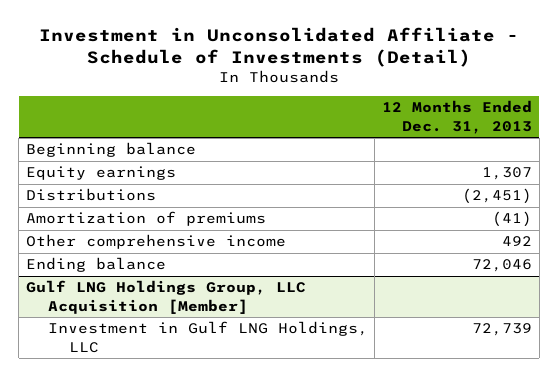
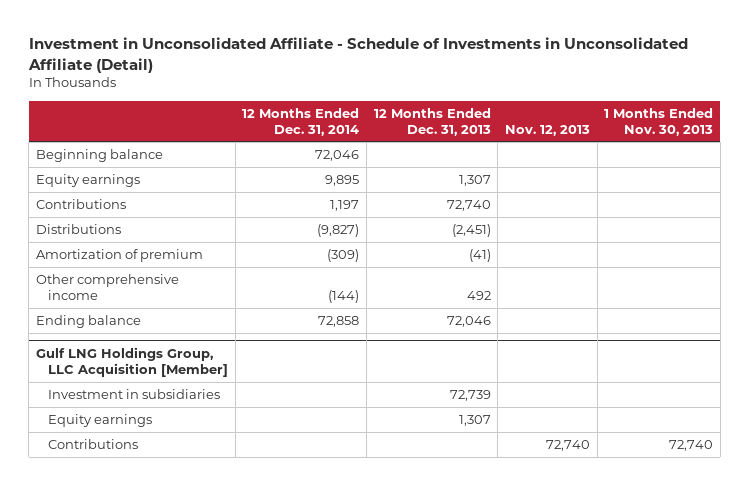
[39,26,520,67] Investment in Unconsolidated Affiliate - Schedule of Investments (Detail) -> [27,37,688,73] Investment in Unconsolidated Affiliate - Schedule of Investments in Unconsolidated Affiliate (Detail)
none -> [242,107,360,136] 12 Months Ended Dec. 31, 2014
none -> [504,124,590,136] Nov. 12, 2013
none -> [604,107,714,136] 1 Months Ended Nov. 30, 2013
none -> [35,199,126,210] Contributions
[26,211,267,227] Amortization of premiums -> [35,249,203,263] Amortization of premium
[47,321,368,353] Investment in Gulf LNG Holdings, LLC -> [48,389,221,400] Investment in subsidiaries
none -> [48,414,153,428] Equity earnings
none -> [48,439,139,450] Contributions

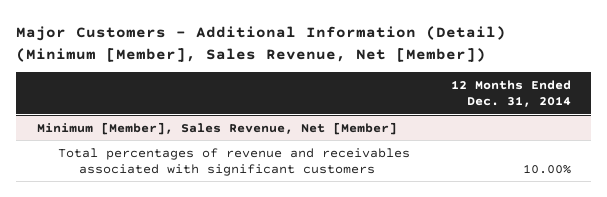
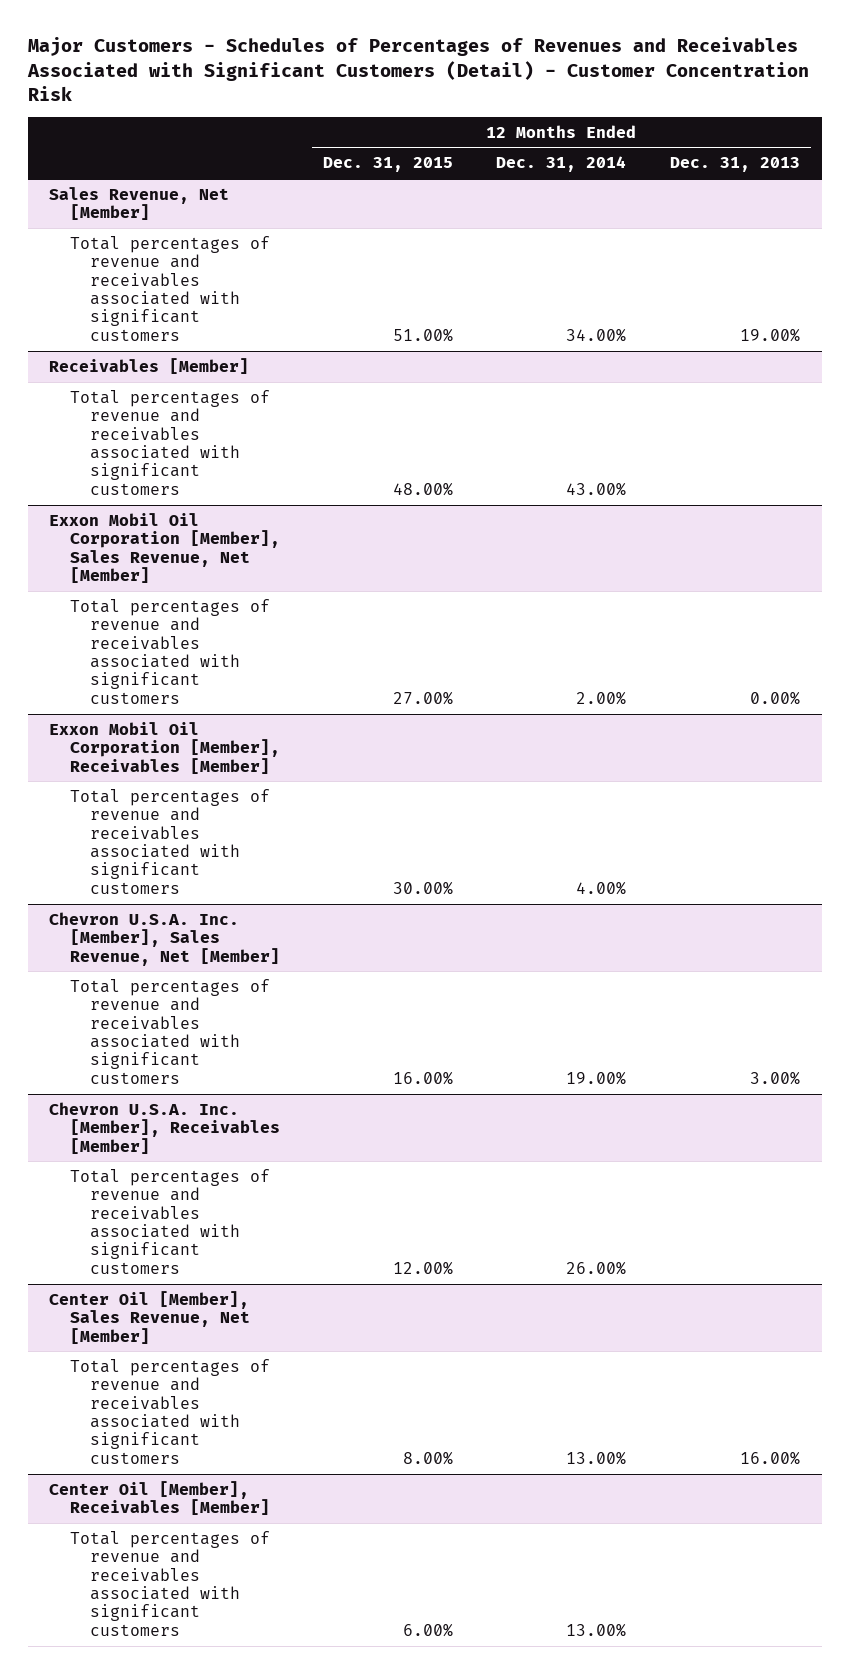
[16,26,507,62] Major Customers - Additional Information (Detail) (Minimum [Member], Sales Revenue, Net [Member]) -> [26,37,809,102] Major Customers - Schedules of Percentages of Revenues and Receivables Associated with Significant Customers (Detail) - Customer Concentration Risk
none -> [323,157,454,173] Dec. 31, 2015
none -> [669,157,800,173] Dec. 31, 2013
[36,121,397,135] Minimum [Member], Sales Revenue, Net [Member] -> [49,186,230,221] Sales Revenue, Net [Member]
[522,163,571,174] 10.00% -> [566,327,627,342] 34.00%
none -> [49,357,250,374] Receivables [Member]
none -> [69,389,270,495] Total percentages of revenue and receivables associated with significant customers
none -> [49,512,280,584] Exxon Mobil Oil Corporation [Member], Sales Revenue, Net [Member]
none -> [69,598,270,704] Total percentages of revenue and receivables associated with significant customers
none -> [49,721,280,774] Exxon Mobil Oil Corporation [Member], Receivables [Member]
none -> [69,788,270,894] Total percentages of revenue and receivables associated with significant customers
none -> [49,911,280,966] Chevron U.S.A. Inc. [Member], Sales Revenue, Net [Member]
none -> [69,978,270,1084] Total percentages of revenue and receivables associated with significant customers
none -> [49,1101,280,1154] Chevron U.S.A. Inc. [Member], Receivables [Member]
none -> [69,1168,270,1274] Total percentages of revenue and receivables associated with significant customers
none -> [49,1290,250,1344] Center Oil [Member], Sales Revenue, Net [Member]
none -> [69,1358,270,1464] Total percentages of revenue and receivables associated with significant customers
none -> [49,1480,270,1516] Center Oil [Member], Receivables [Member]
none -> [69,1530,270,1636] Total percentages of revenue and receivables associated with significant customers

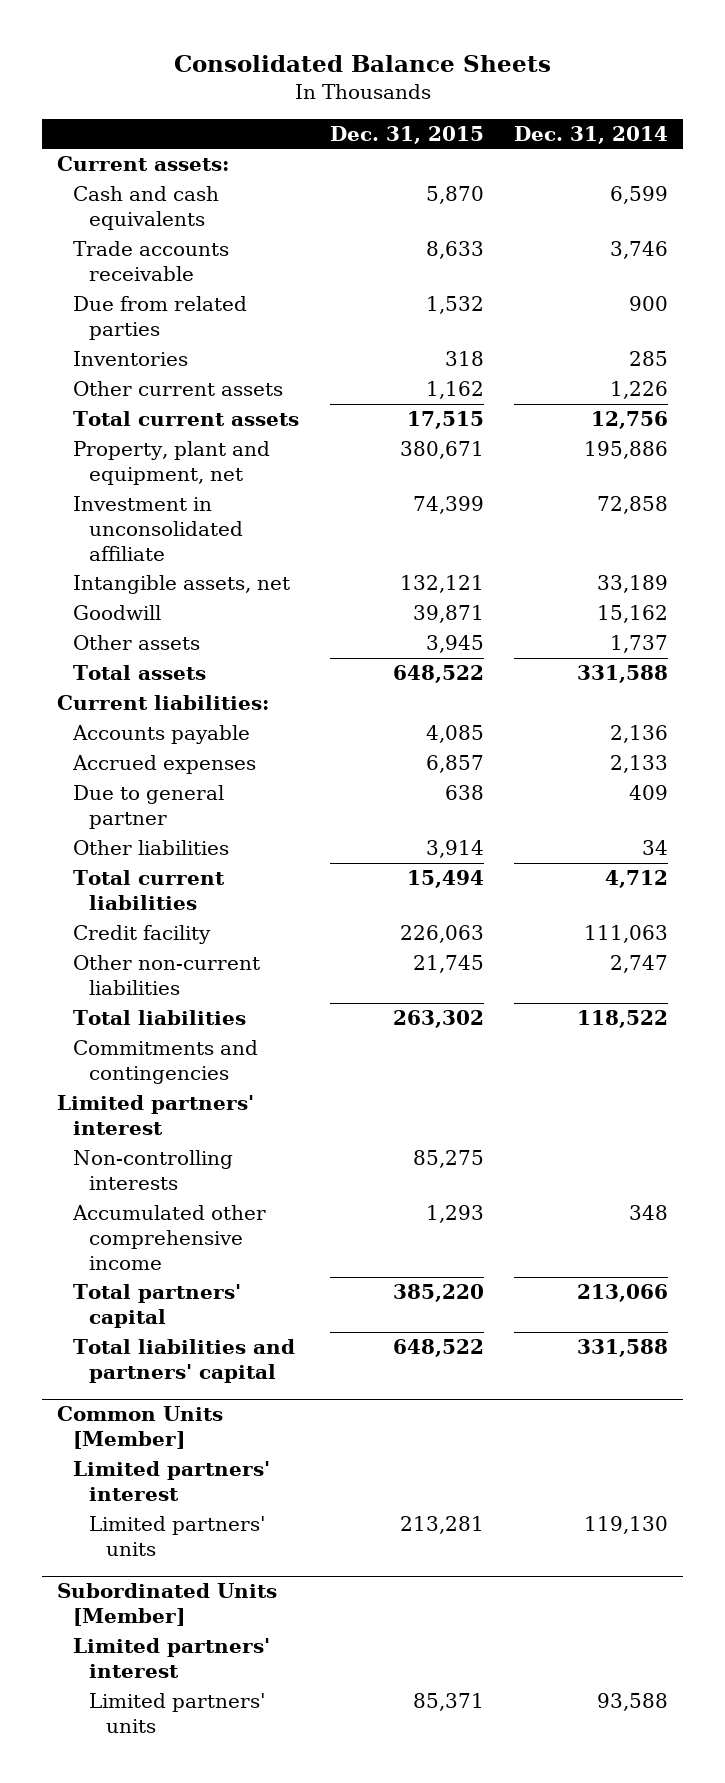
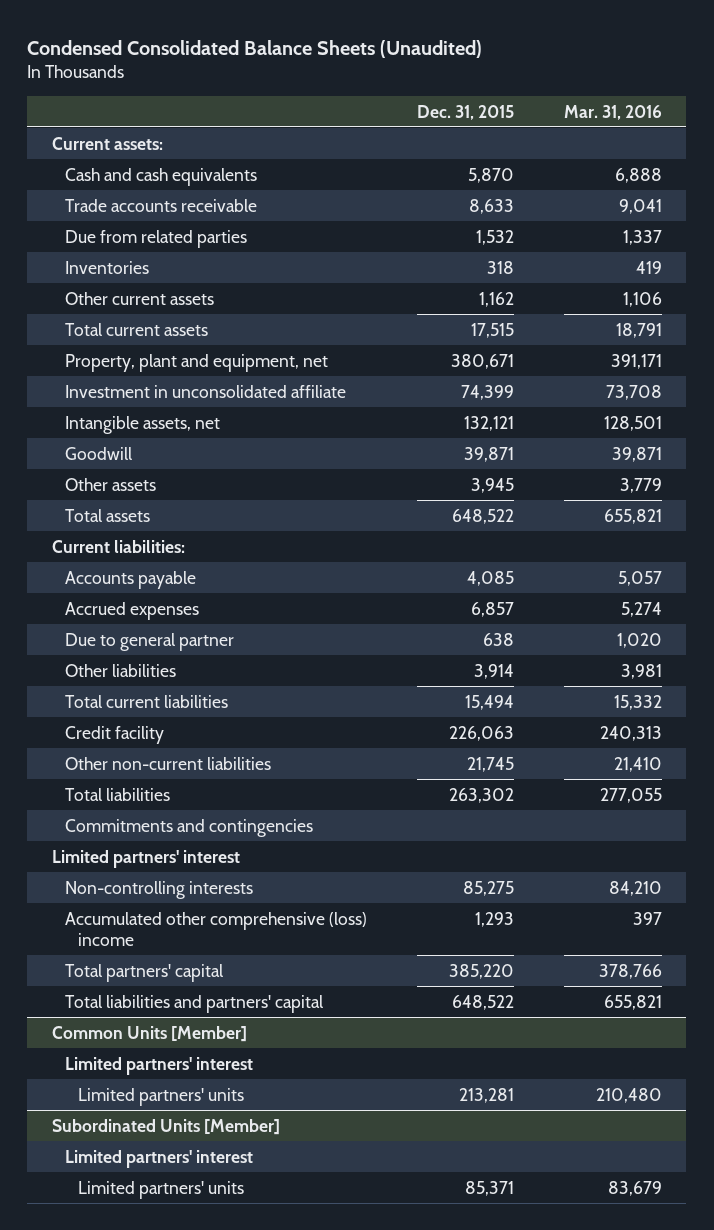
[173,55,551,73] Consolidated Balance Sheets -> [27,39,483,58] Condensed Consolidated Balance Sheets (Unaudited)
[514,125,669,144] Dec. 31, 2014 -> none
none -> [563,104,662,120] Mar. 31, 2016
[72,1205,267,1270] Accumulated other comprehensive income -> [65,911,368,947] Accumulated other comprehensive (loss) income

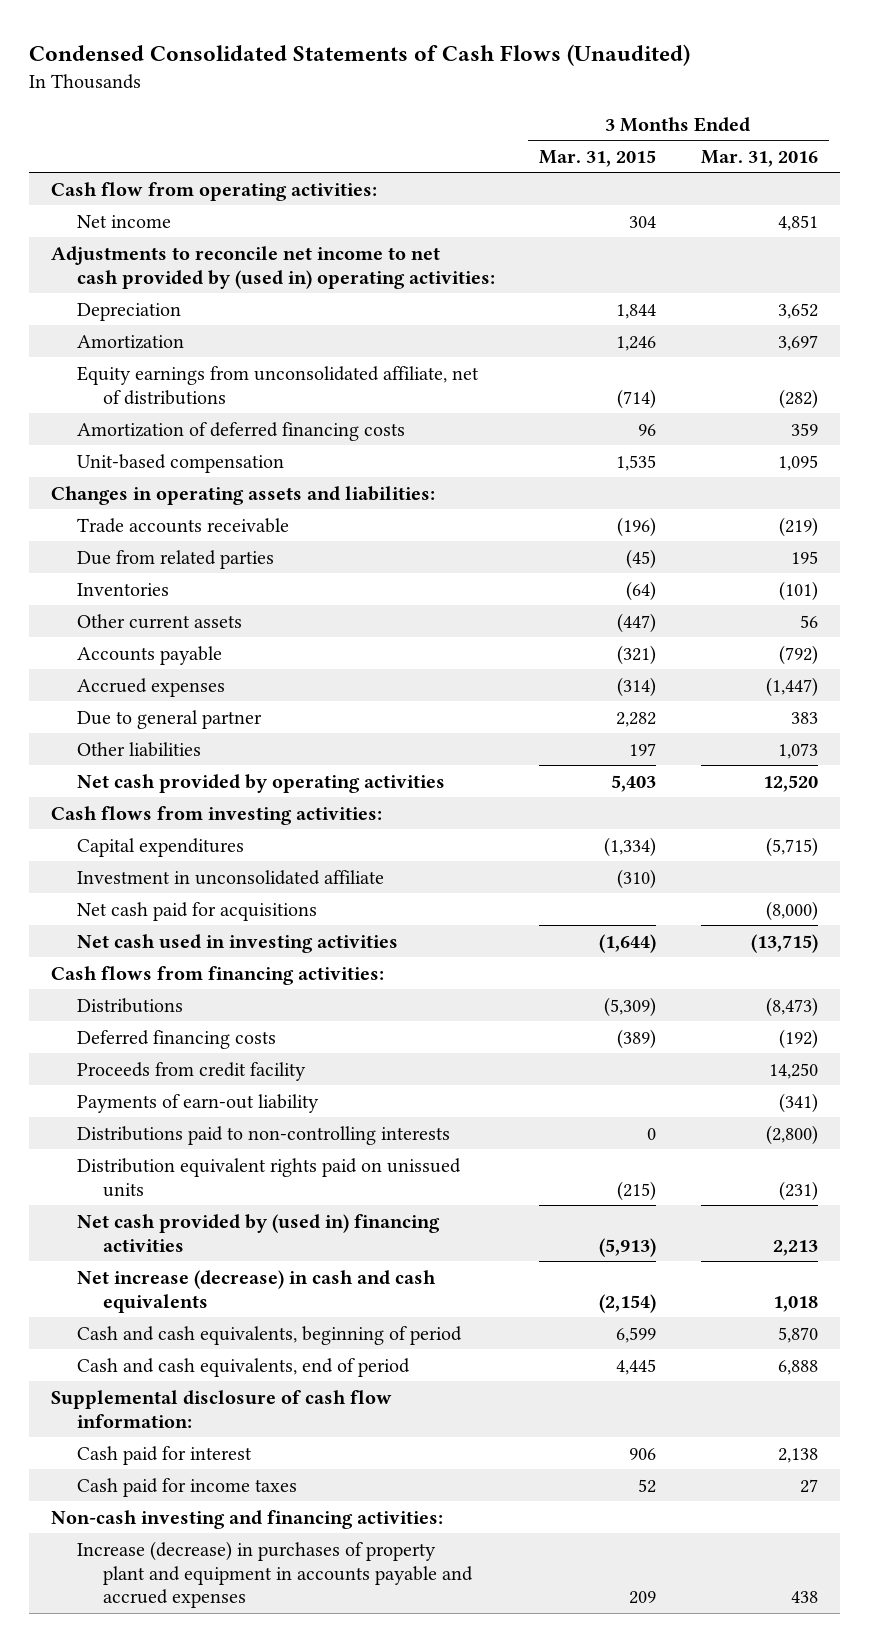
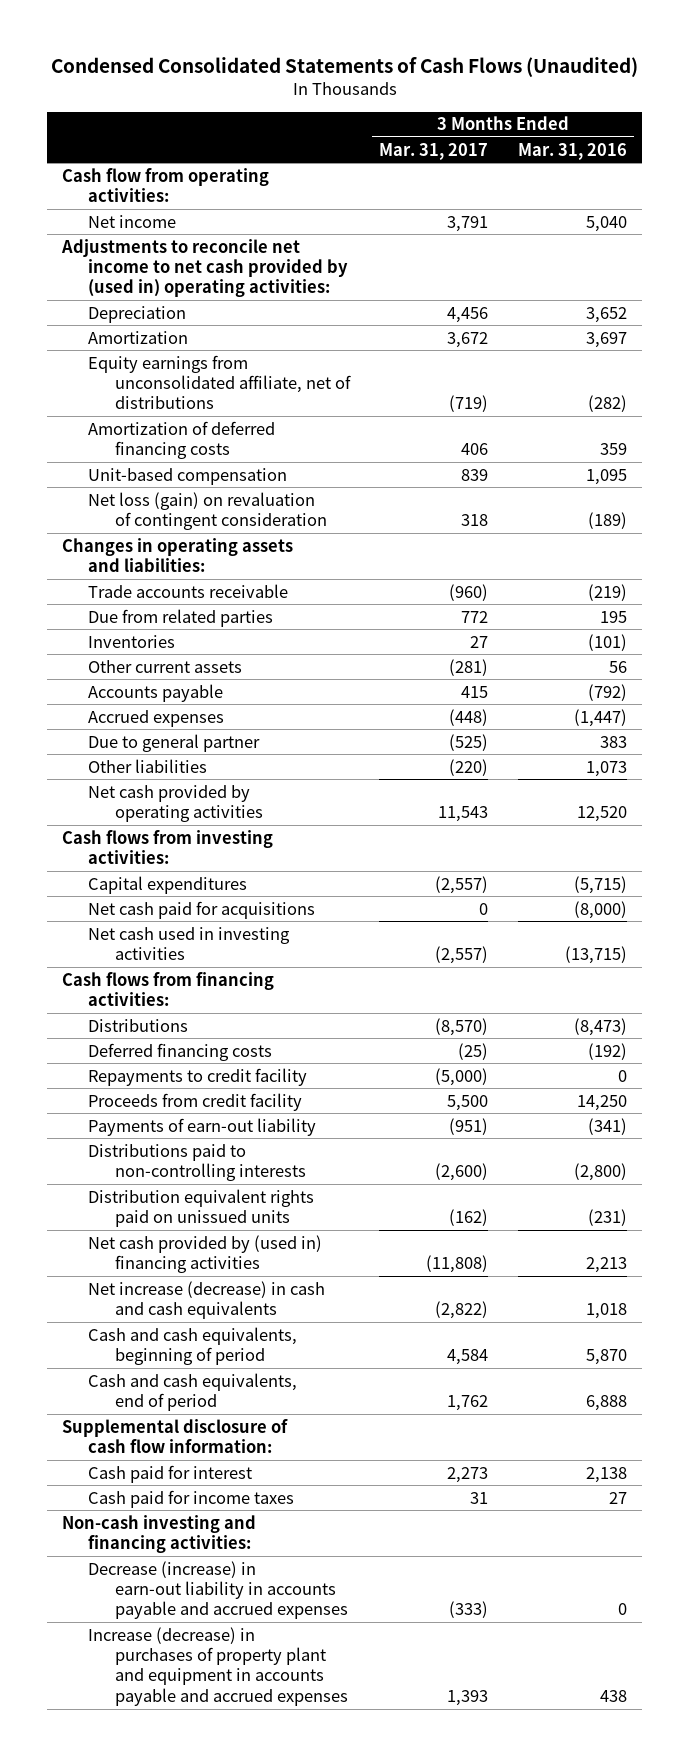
[539,149,657,167] Mar. 31, 2015 -> none
none -> [379,142,489,160] Mar. 31, 2017
[777,214,818,231] 4,851 -> [585,215,627,232] 5,040
none -> [88,491,327,531] Net loss (gain) on revaluation of contingent consideration
[77,869,385,885] Investment in unconsolidated affiliate -> none
none -> [88,1067,308,1086] Repayments to credit facility
none -> [88,1560,348,1620] Decrease (increase) in earn-out liability in accounts payable and accrued expenses

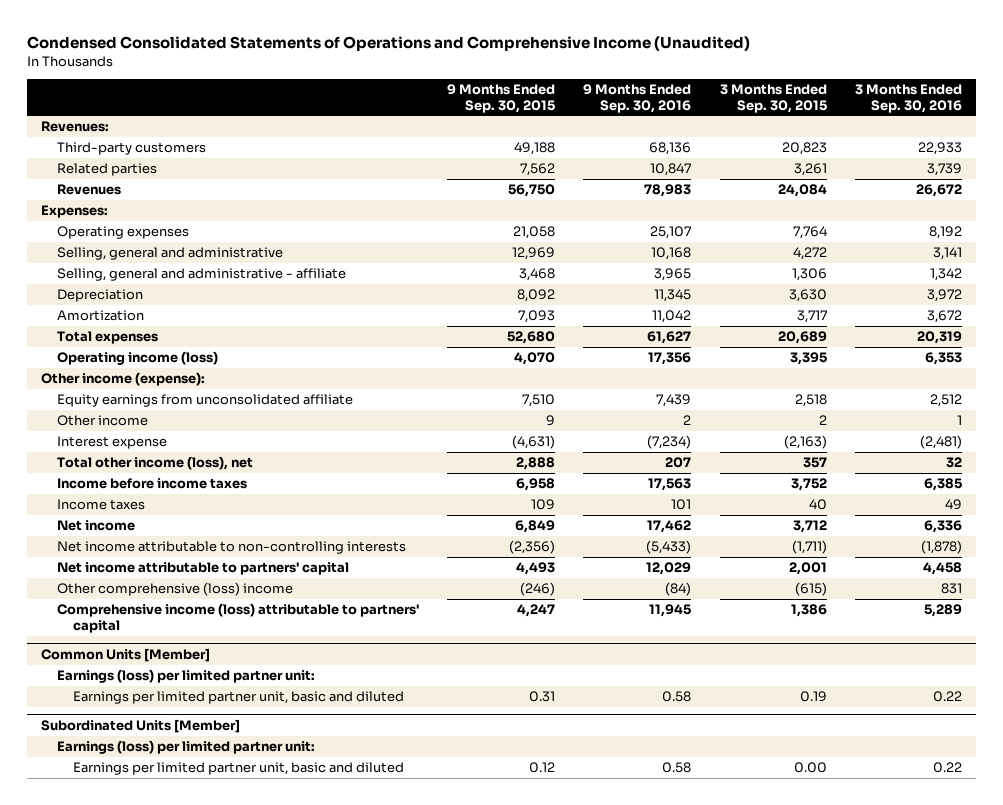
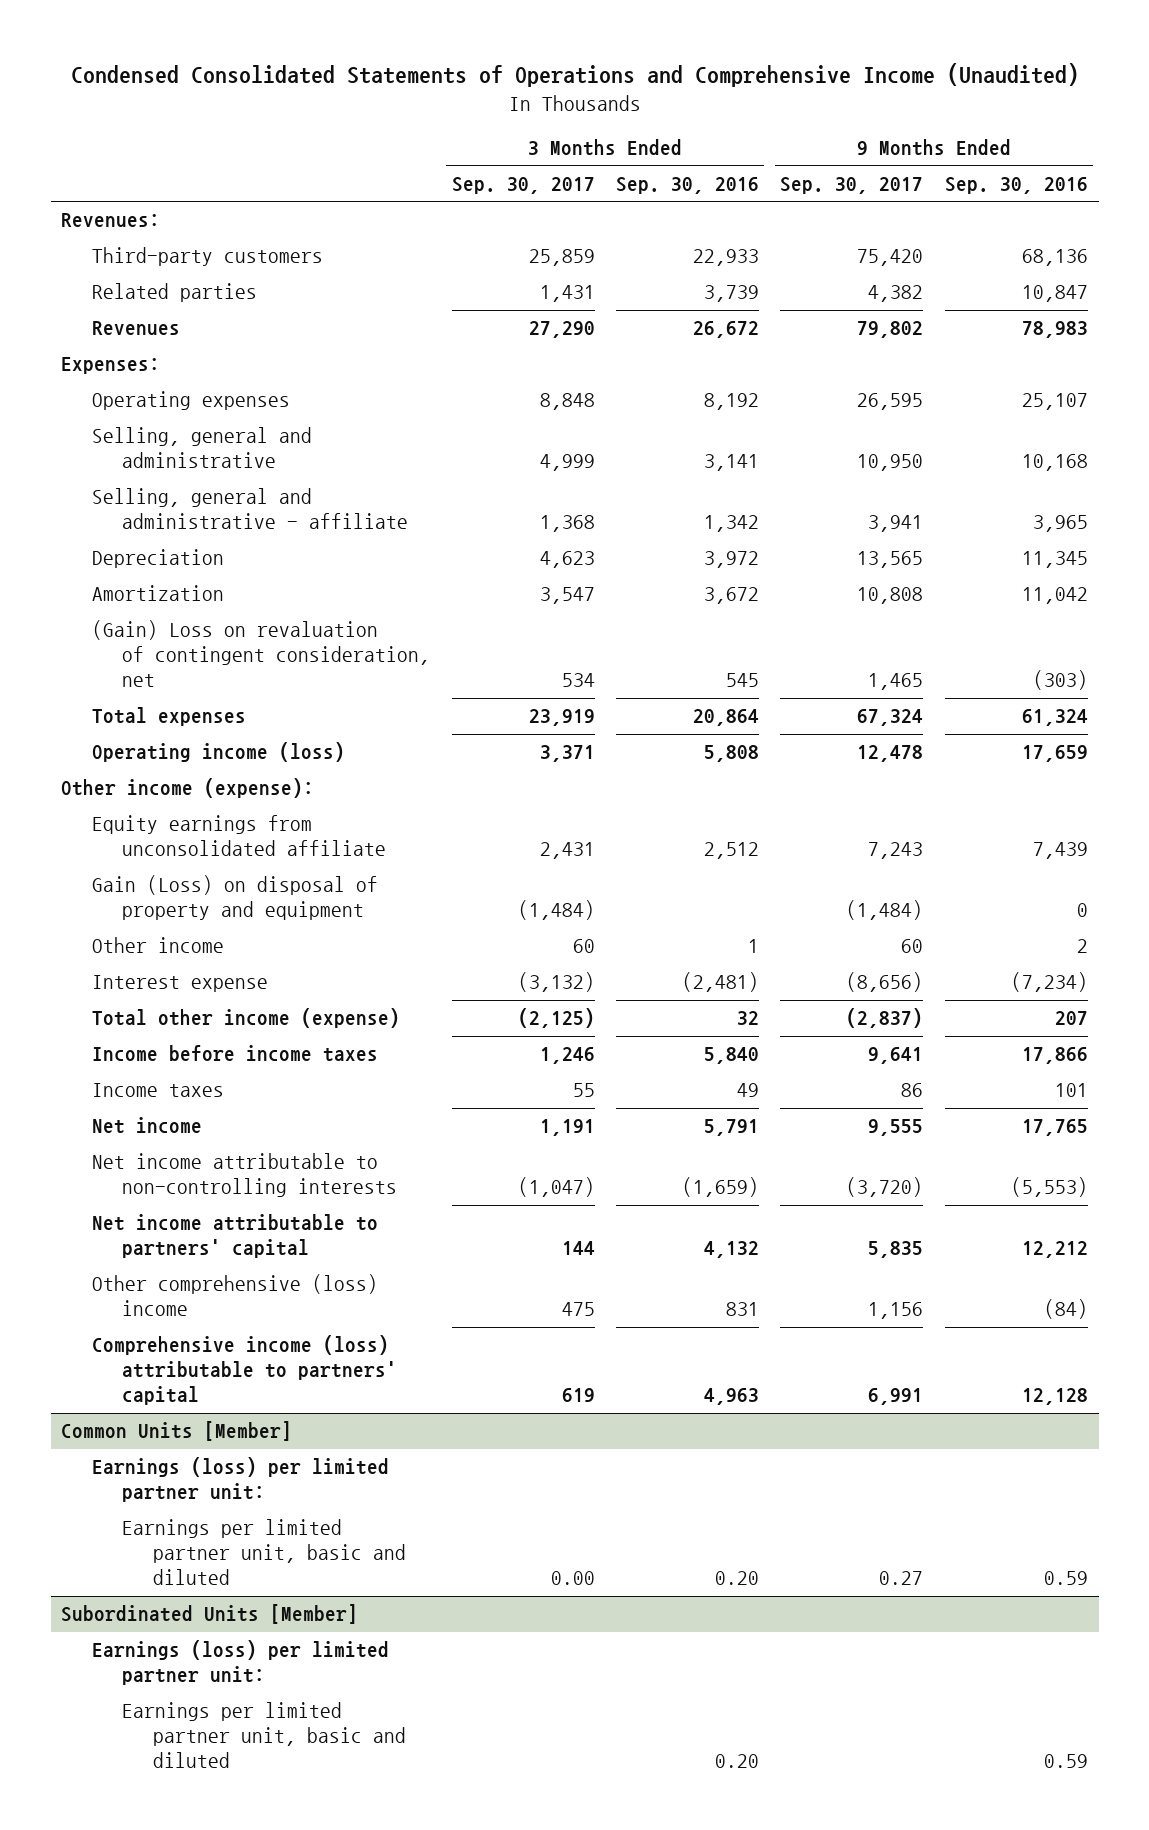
[447,84,556,113] 9 Months Ended Sep. 30, 2015 -> none
[719,84,827,113] 3 Months Ended Sep. 30, 2015 -> none
none -> [451,176,595,194] Sep. 30, 2017
none -> [780,176,924,194] Sep. 30, 2017
none -> [91,620,431,688] (Gain) Loss on revaluation of contingent consideration, net
[647,331,692,345] 61,627 -> [1021,709,1088,727] 61,324
[916,331,962,345] 20,319 -> [693,709,760,727] 20,864
[648,352,692,366] 17,356 -> [1021,745,1088,763] 17,659
[924,352,962,366] 6,353 -> [704,745,760,763] 5,808
none -> [91,875,378,921] Gain (Loss) on disposal of property and equipment
[57,456,254,471] Total other income (loss), net -> [91,1008,400,1029] Total other income (expense)
[648,478,692,492] 17,563 -> [1021,1047,1088,1065] 17,866
[923,478,962,492] 6,385 -> [704,1047,760,1065] 5,840
[647,520,692,534] 17,462 -> [1021,1119,1088,1137] 17,765
[923,520,962,534] 6,336 -> [704,1119,760,1137] 5,791
[646,540,692,555] (5,433) -> [1010,1177,1088,1198] (5,553)
[920,540,962,555] (1,878) -> [682,1177,760,1198] (1,659)
[646,562,692,576] 12,029 -> [1021,1241,1088,1259] 12,212
[922,562,962,576] 4,458 -> [704,1241,760,1259] 4,132
[649,604,692,618] 11,945 -> [1021,1388,1088,1406] 12,128
[923,604,962,618] 5,289 -> [704,1388,760,1406] 4,963
[662,691,692,703] 0.58 -> [1043,1571,1088,1586] 0.59
[932,691,962,703] 0.22 -> [715,1571,760,1586] 0.20
[662,762,692,774] 0.58 -> [1043,1754,1088,1769] 0.59
[932,762,962,774] 0.22 -> [715,1754,760,1769] 0.20

